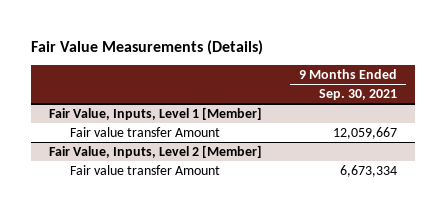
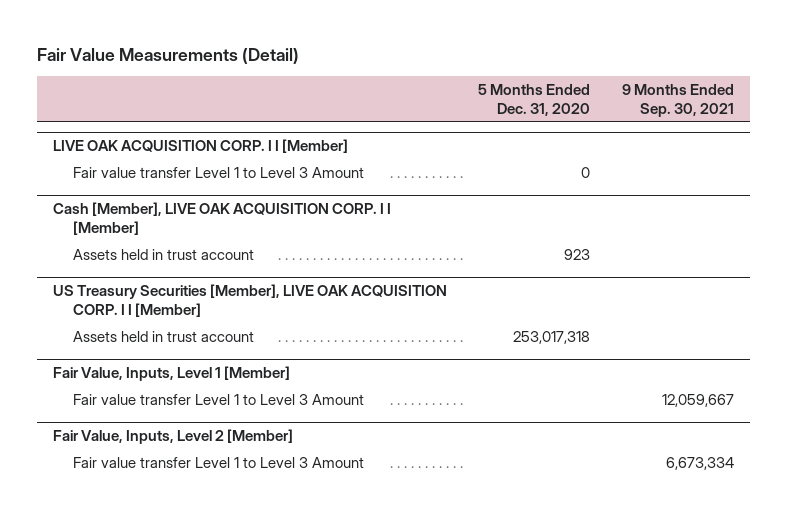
[30,39,263,55] Fair Value Measurements (Details) -> [37,47,300,64] Fair Value Measurements (Detail)
none -> [478,83,591,116] 5 Months Ended Dec. 31, 2020
none -> [52,139,348,154] LIVE OAK ACQUISITION CORP. I I [Member]
none -> [73,166,365,178] Fair value transfer Level 1 to Level 3 Amount
none -> [52,202,391,236] Cash [Member], LIVE OAK ACQUISITION CORP. I I [Member]
none -> [73,248,255,260] Assets held in trust account
none -> [52,284,447,318] US Treasury Securities [Member], LIVE OAK ACQUISITION CORP. I I [Member]
none -> [73,330,255,342] Assets held in trust account
[70,126,221,137] Fair value transfer Amount -> [73,393,365,405] Fair value transfer Level 1 to Level 3 Amount
[70,164,221,175] Fair value transfer Amount -> [73,456,365,468] Fair value transfer Level 1 to Level 3 Amount

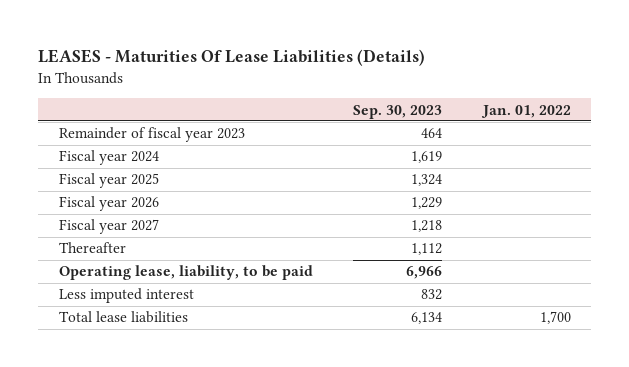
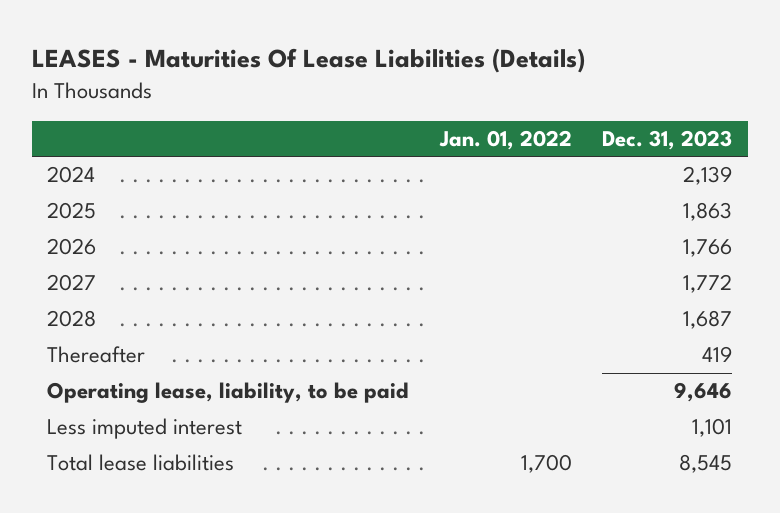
[353,104,443,119] Sep. 30, 2023 -> none
none -> [602,129,733,150] Dec. 31, 2023
[58,127,245,143] Remainder of fiscal year 2023 -> none
[58,150,159,166] Fiscal year 2024 -> [47,166,96,184] 2024
[58,173,159,189] Fiscal year 2025 -> [47,202,97,220] 2025
[58,196,159,212] Fiscal year 2026 -> [47,238,97,256] 2026
[58,219,159,235] Fiscal year 2027 -> [47,274,97,292] 2027
none -> [47,310,97,328] 2028

